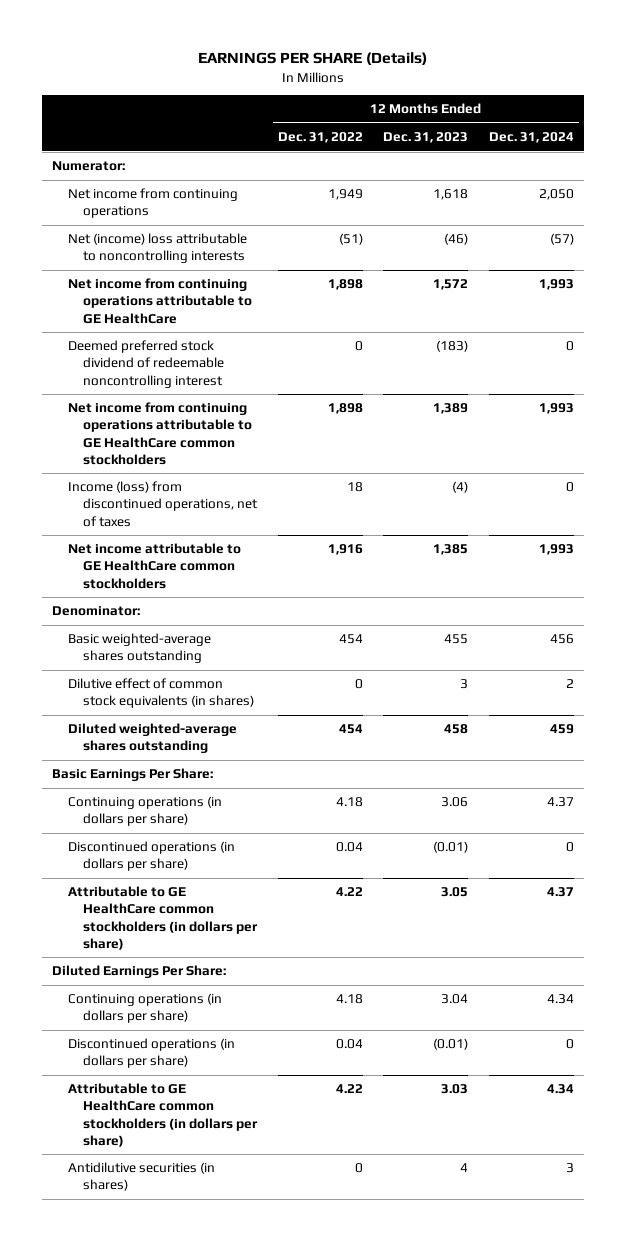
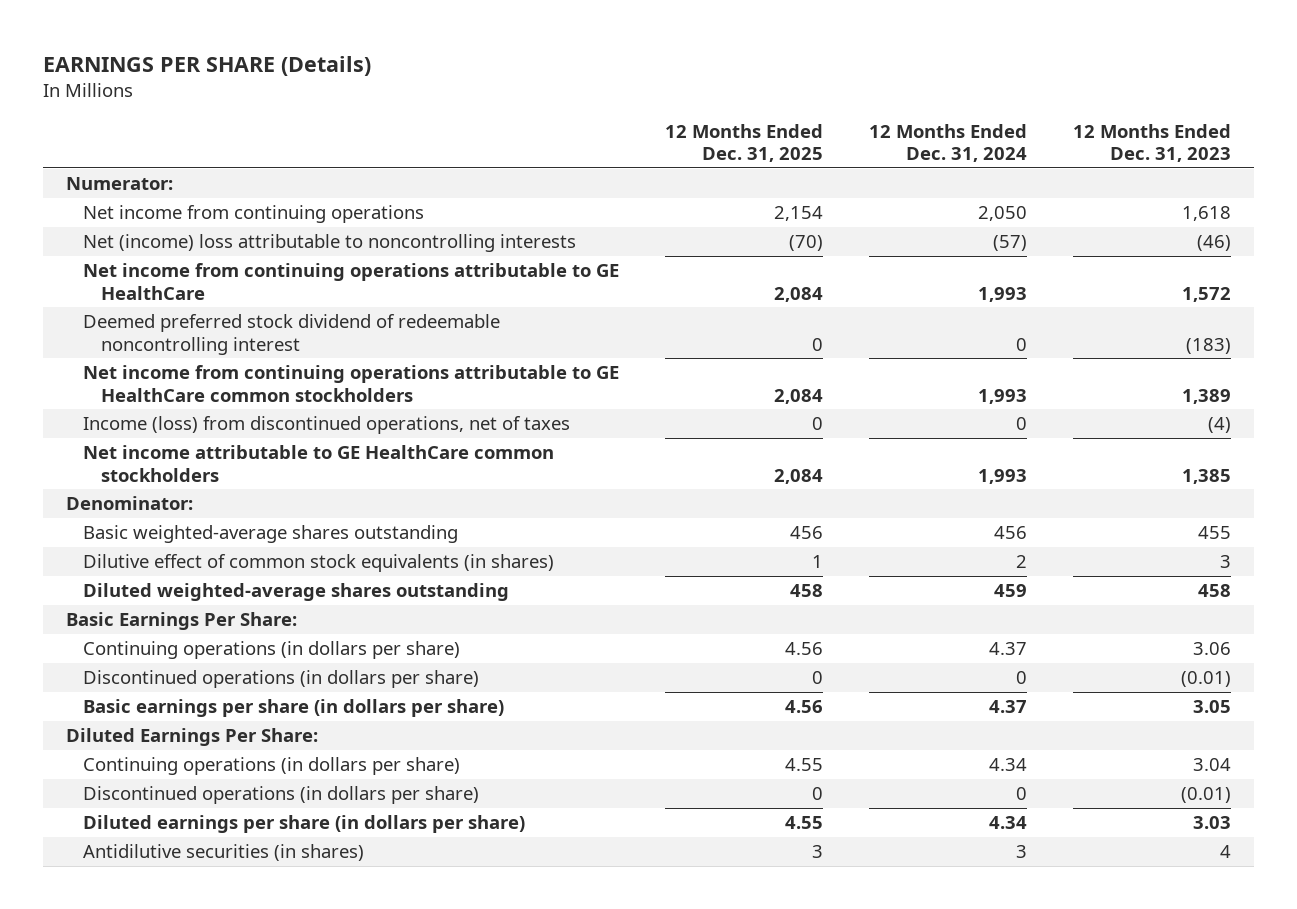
[277,132,363,144] Dec. 31, 2022 -> none
none -> [665,123,824,162] 12 Months Ended Dec. 31, 2025
[67,886,259,950] Attributable to GE HealthCare common stockholders (in dollars per share) -> [83,699,505,718] Basic earnings per share (in dollars per share)
[67,1083,259,1147] Attributable to GE HealthCare common stockholders (in dollars per share) -> [83,815,526,834] Diluted earnings per share (in dollars per share)

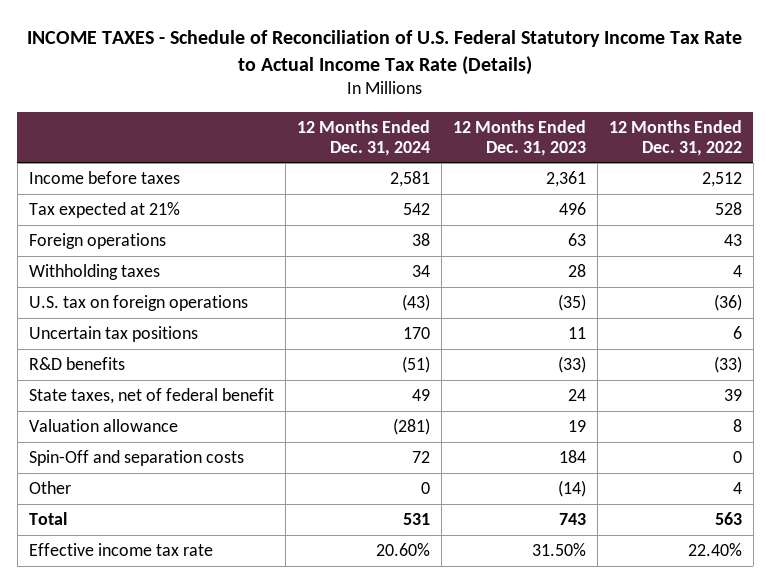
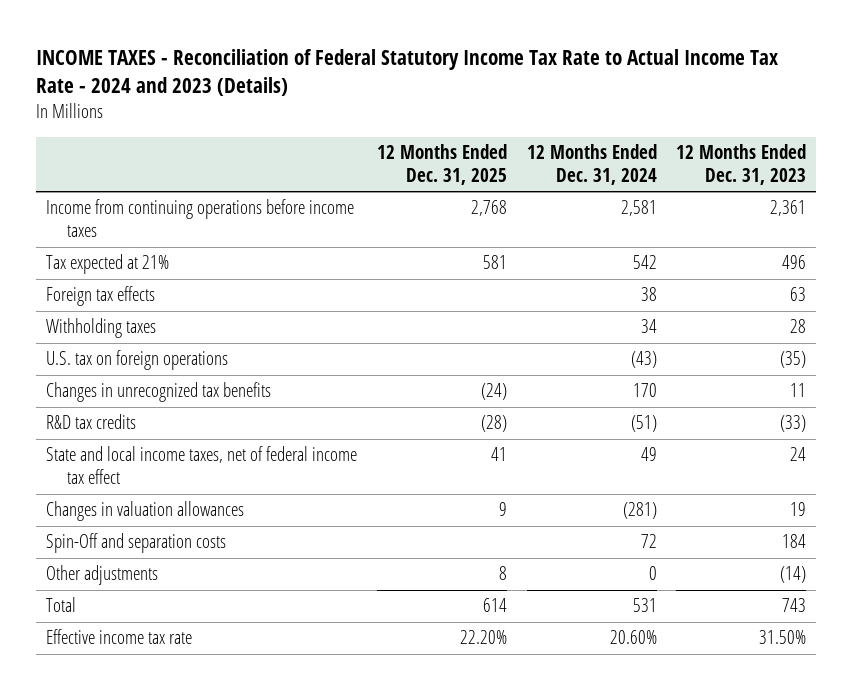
[27,29,743,75] INCOME TAXES - Schedule of Reconciliation of U.S. Federal Statutory Income Tax Rate to Actual Income Tax Rate (Details) -> [36,48,779,97] INCOME TAXES - Reconciliation of Federal Statutory Income Tax Rate to Actual Income Tax Rate - 2024 and 2023 (Details)
[608,119,742,156] 12 Months Ended Dec. 31, 2022 -> none
none -> [377,144,508,185] 12 Months Ended Dec. 31, 2025
[28,170,180,184] Income before taxes -> [46,199,355,238] Income from continuing operations before income taxes
[28,232,166,249] Foreign operations -> [46,286,156,307] Foreign tax effects
[28,325,198,342] Uncertain tax positions -> [46,382,272,403] Changes in unrecognized tax benefits
[28,356,125,370] R&D benefits -> [46,414,137,430] R&D tax credits
[28,387,274,404] State taxes, net of federal benefit -> [46,446,358,485] State and local income taxes, net of federal income tax effect
[28,418,178,432] Valuation allowance -> [46,501,245,522] Changes in valuation allowances
[28,480,71,494] Other -> [46,565,159,586] Other adjustments

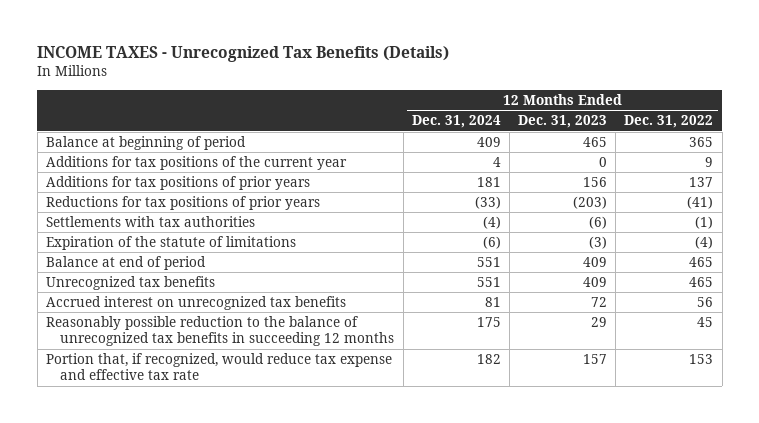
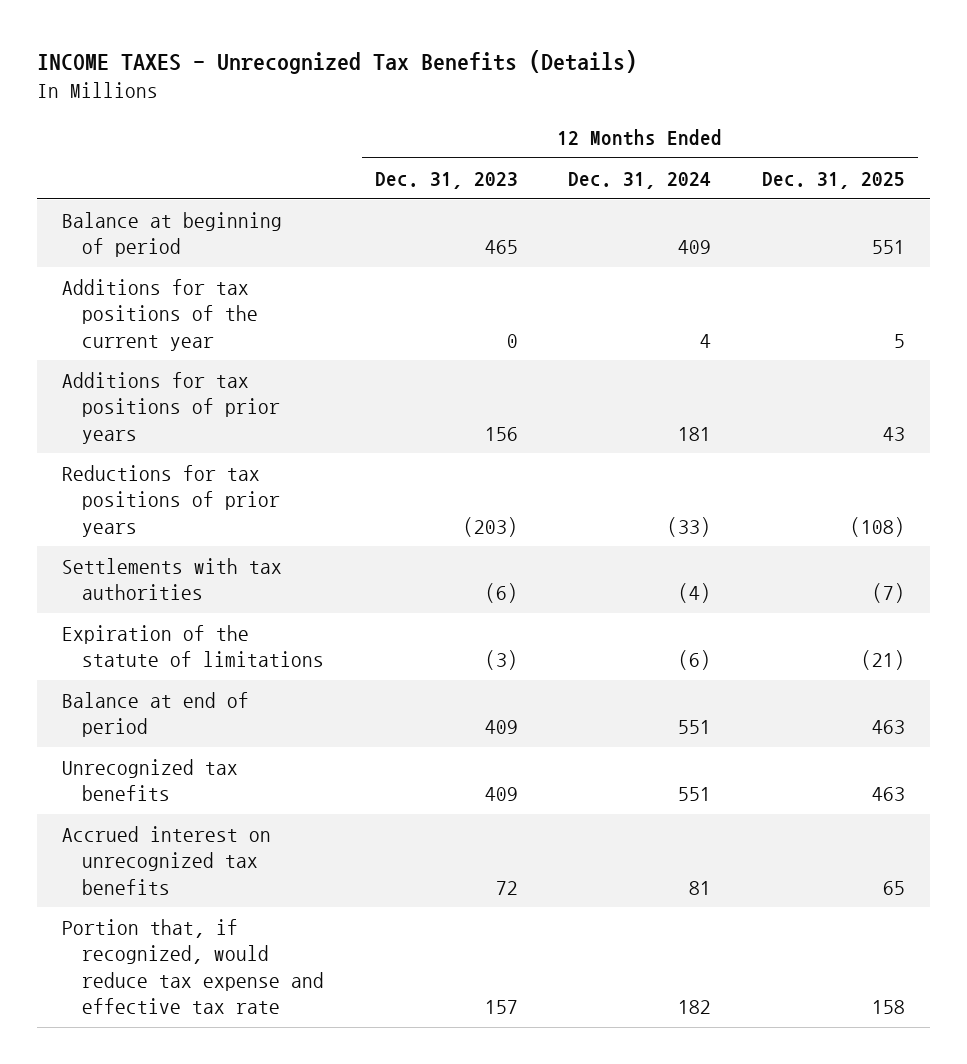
[624,115,714,129] Dec. 31, 2022 -> none
none -> [761,171,905,189] Dec. 31, 2025
[45,316,395,347] Reasonably possible reduction to the balance of unrecognized tax benefits in succeeding 12 months -> none

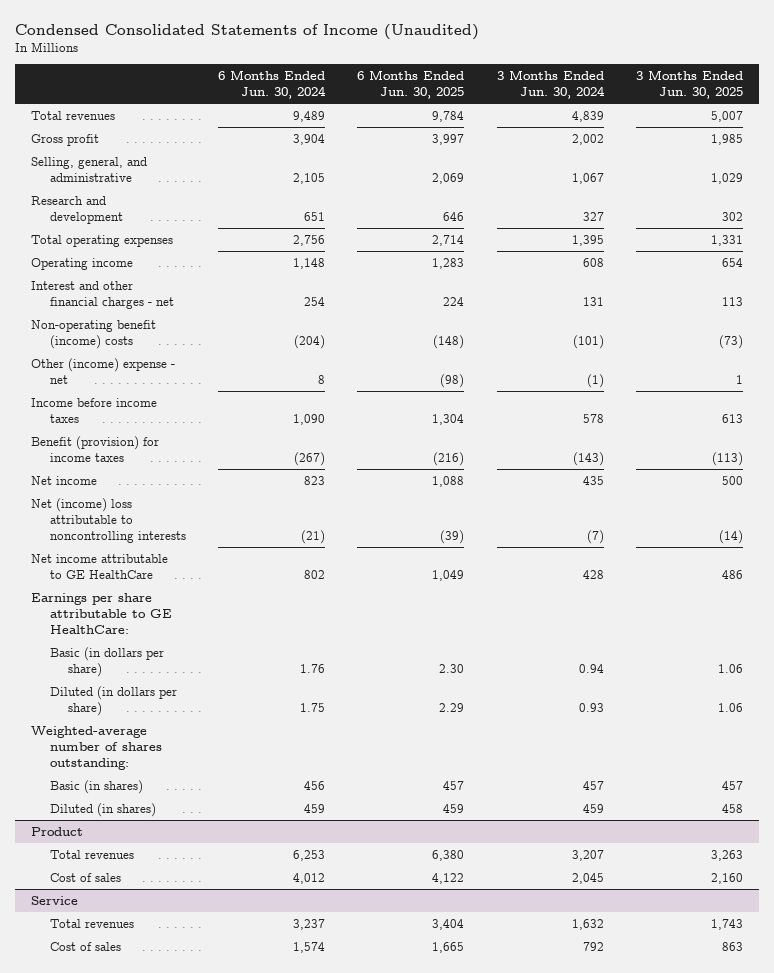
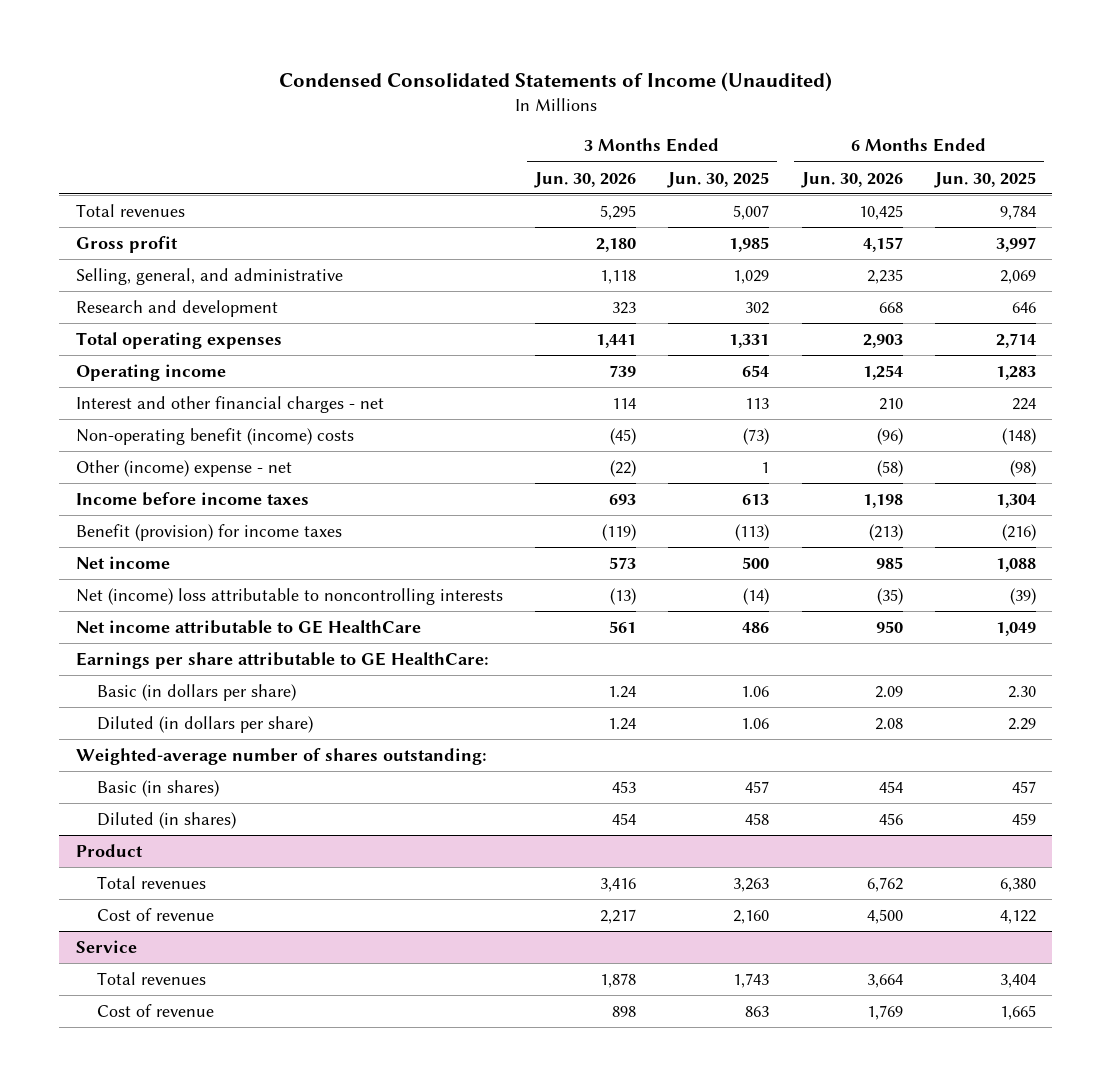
[218,70,327,100] 6 Months Ended Jun. 30, 2024 -> none
[496,70,605,100] 3 Months Ended Jun. 30, 2024 -> none
none -> [533,171,636,188] Jun. 30, 2026
none -> [800,171,903,188] Jun. 30, 2026
[49,872,121,882] Cost of sales -> [97,907,215,921] Cost of revenue
[49,941,121,951] Cost of sales -> [97,1003,215,1017] Cost of revenue

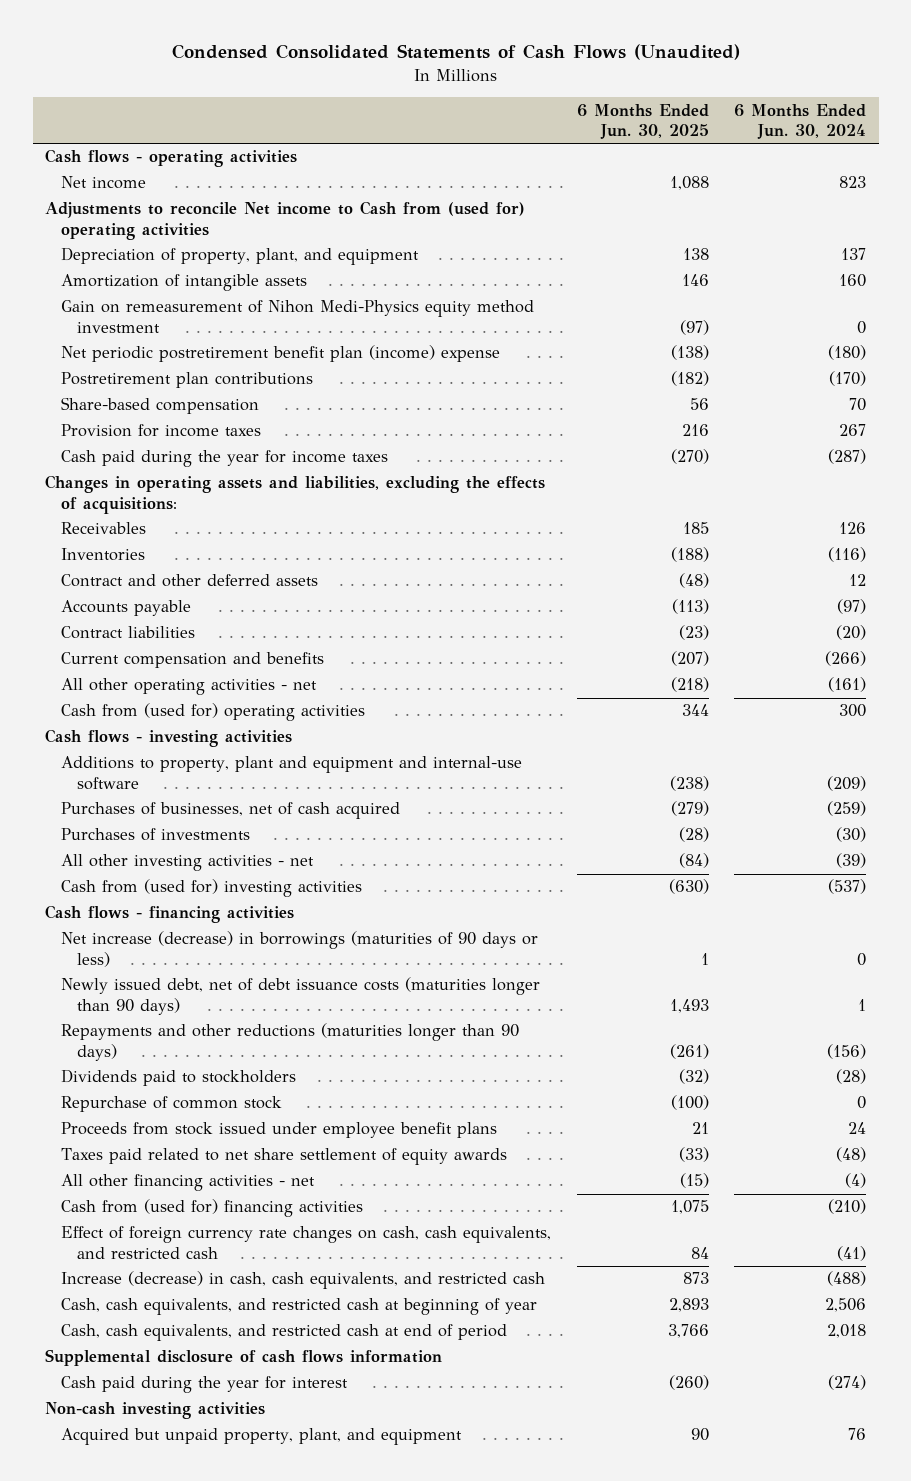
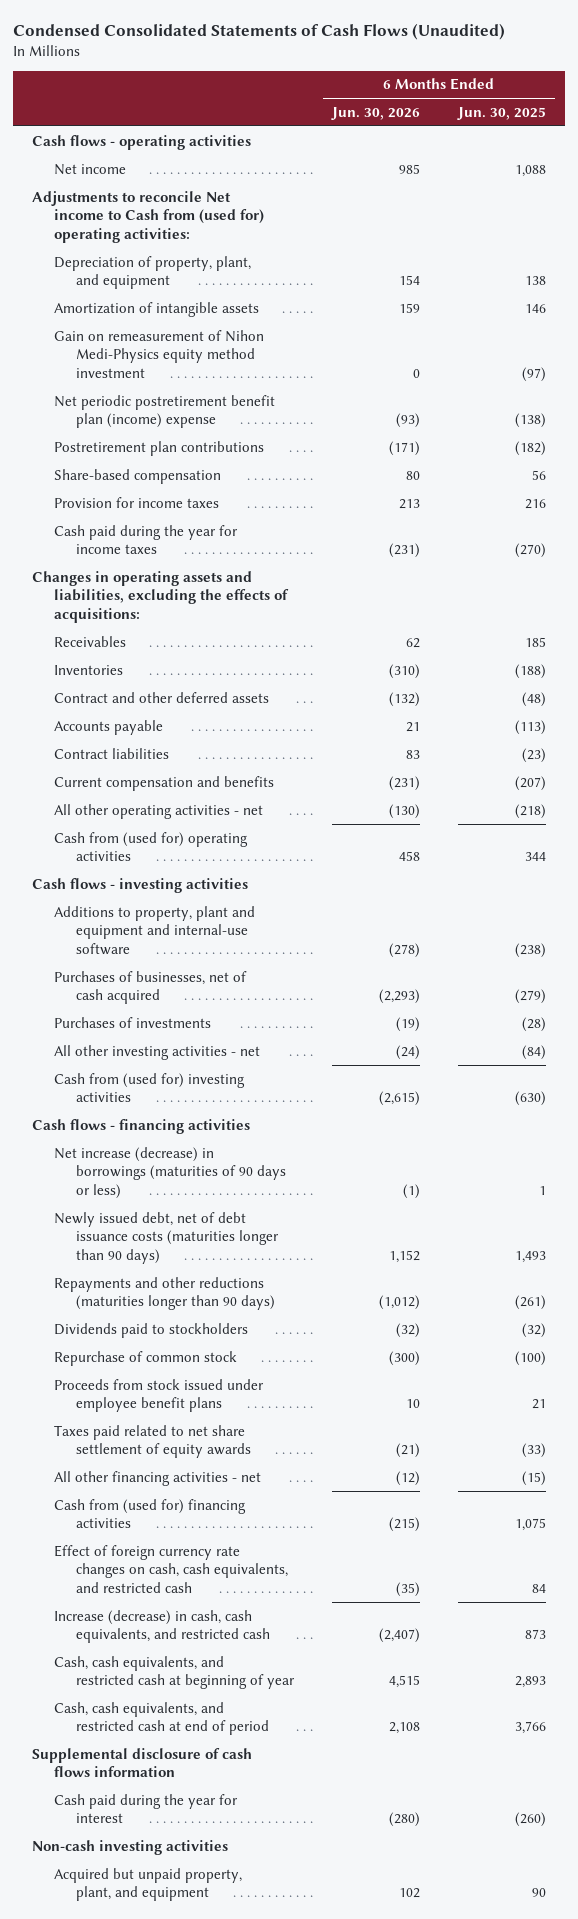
[733,103,866,140] 6 Months Ended Jun. 30, 2024 -> none
none -> [331,106,421,120] Jun. 30, 2026
[45,201,526,240] Adjustments to reconcile Net income to Cash from (used for) operating activities -> [31,190,265,243] Adjustments to reconcile Net income to Cash from (used for) operating activities:

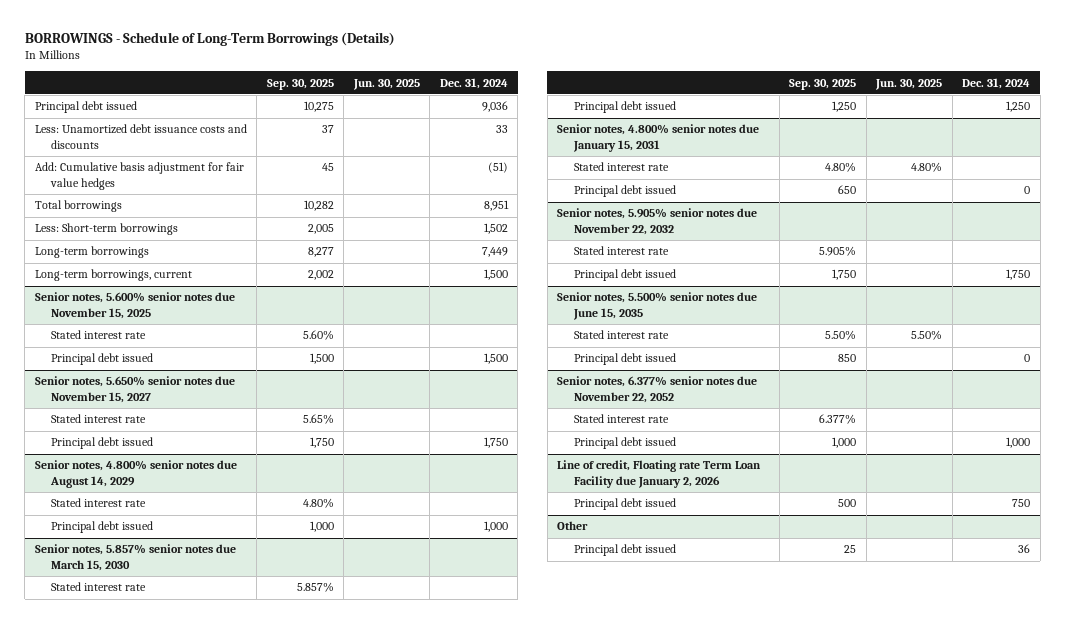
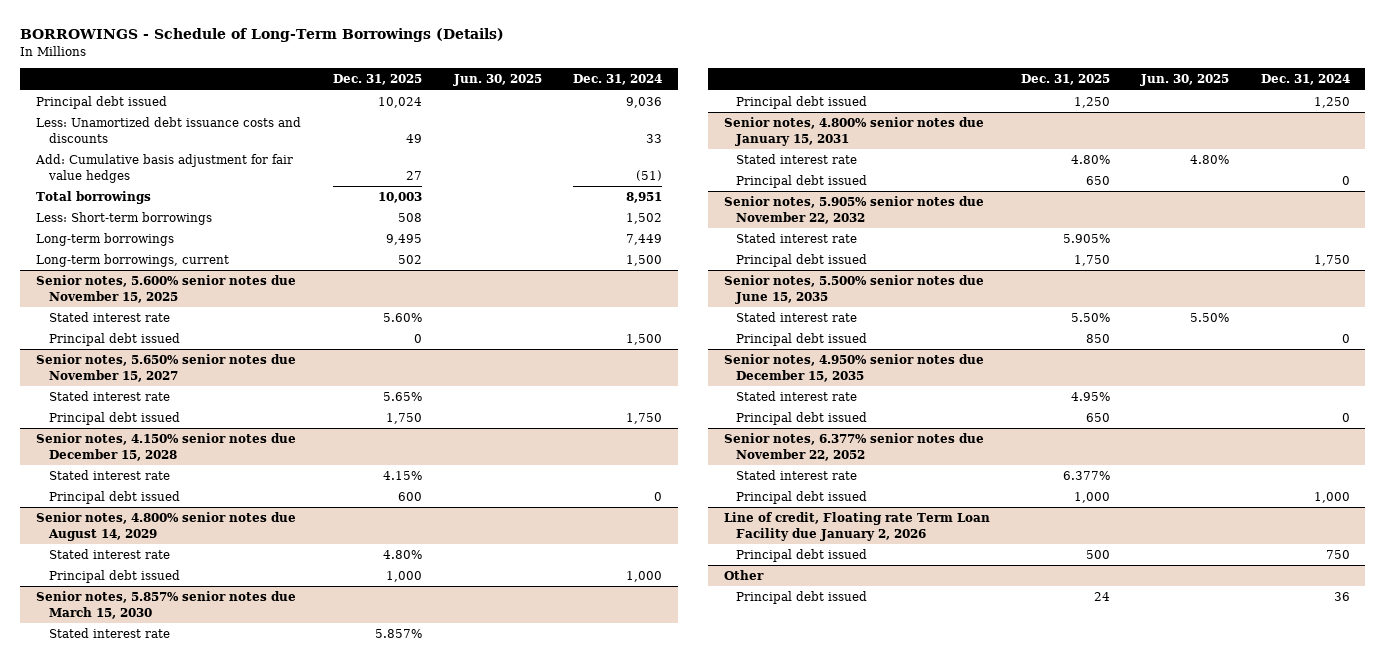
[266,78,334,90] Sep. 30, 2025 -> none
none -> [333,74,423,86] Dec. 31, 2025
none -> [36,433,297,461] Senior notes, 4.150% senior notes due December 15, 2028
none -> [48,470,170,481] Stated interest rate
none -> [48,491,180,505] Principal debt issued
none -> [723,354,984,382] Senior notes, 4.950% senior notes due December 15, 2035
none -> [736,391,858,402] Stated interest rate
none -> [736,412,868,426] Principal debt issued

